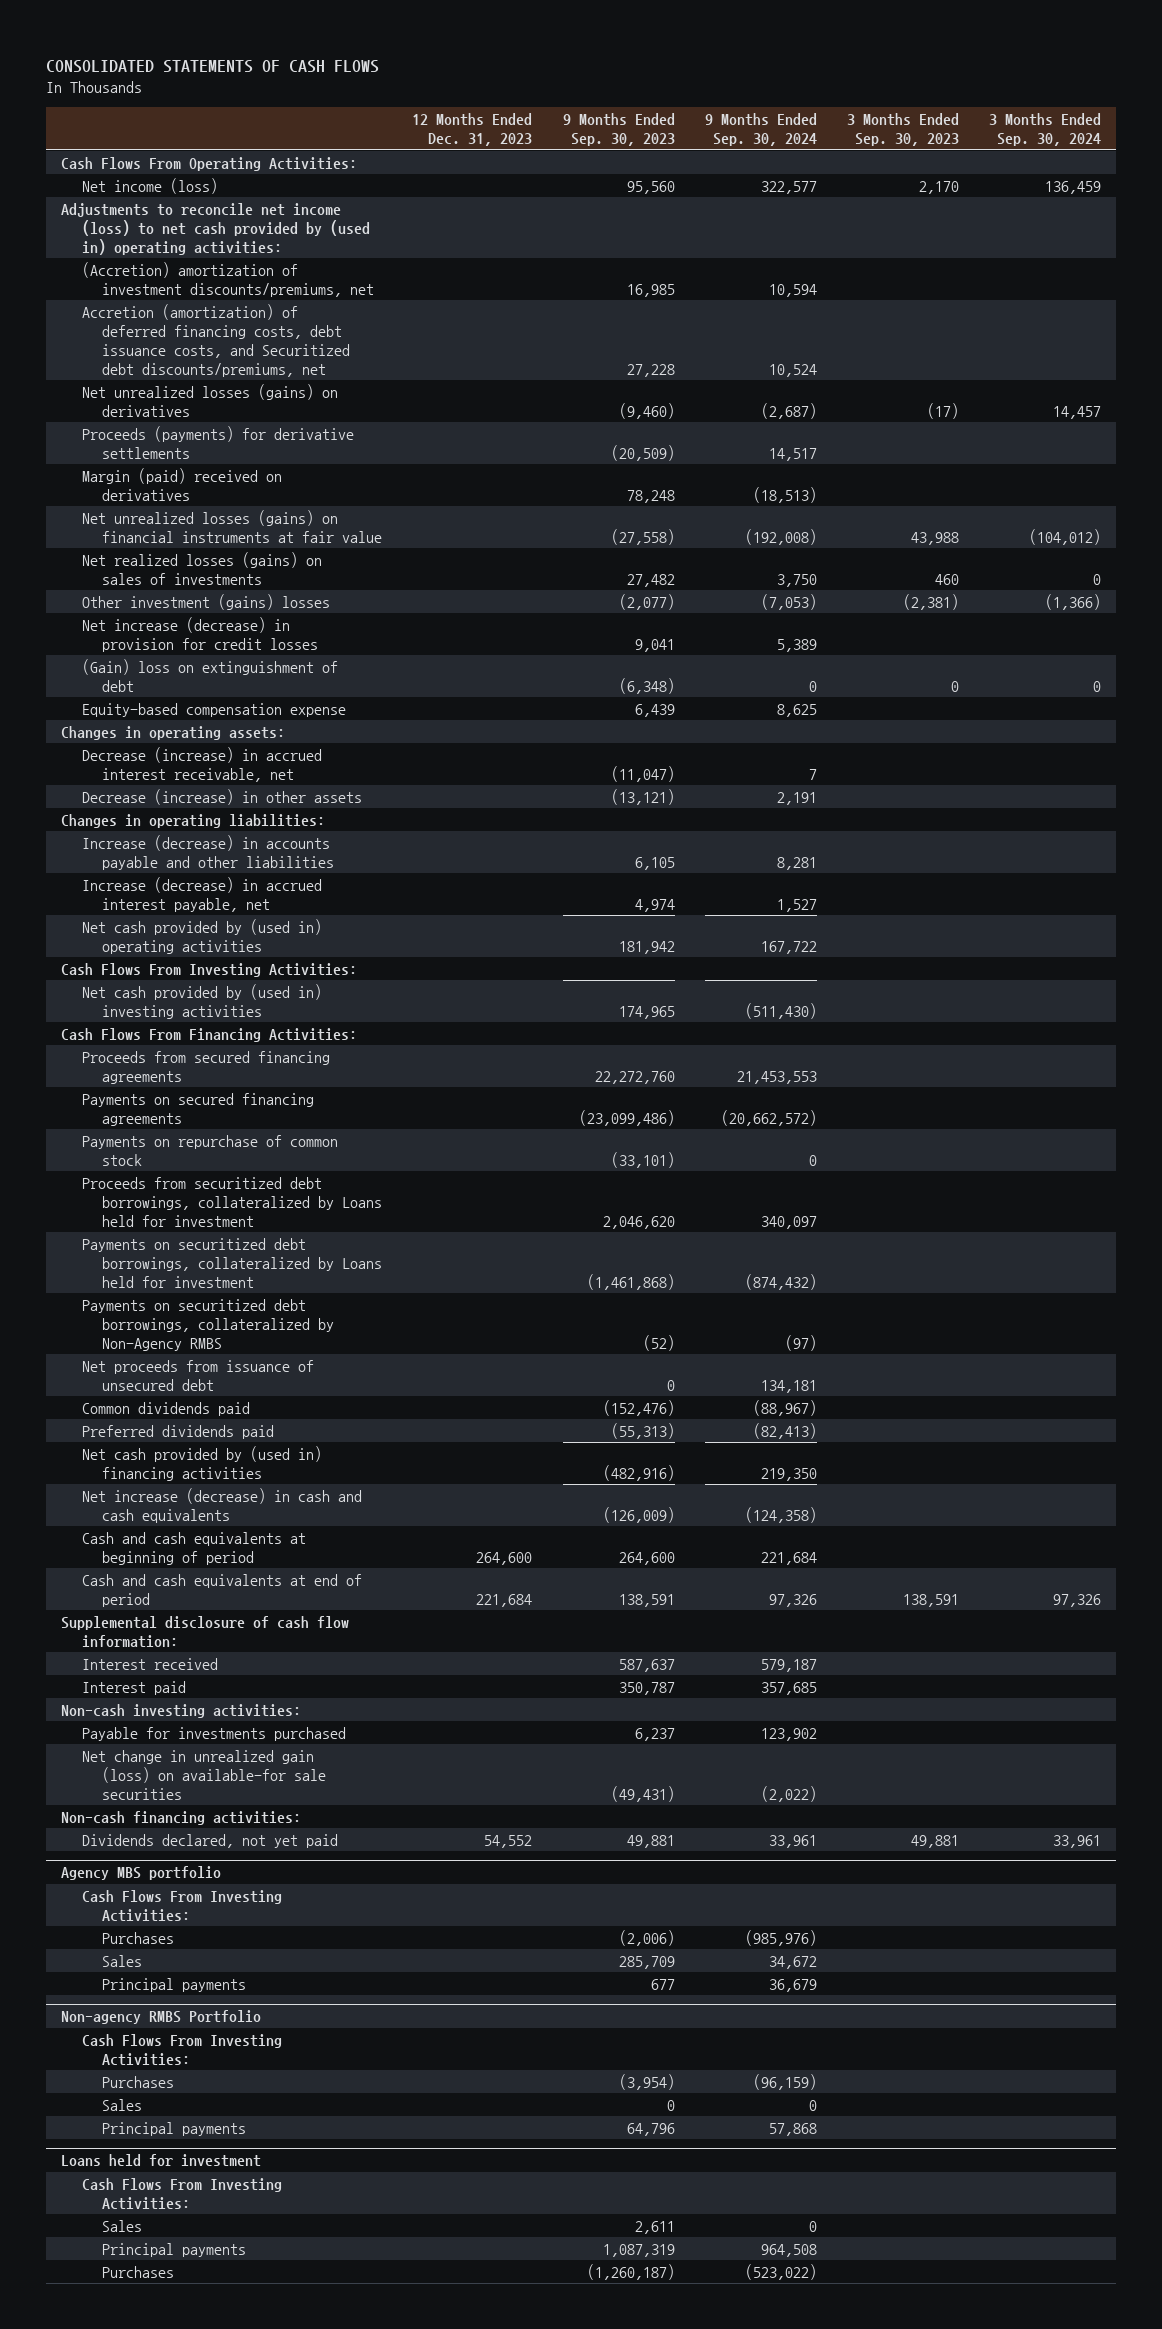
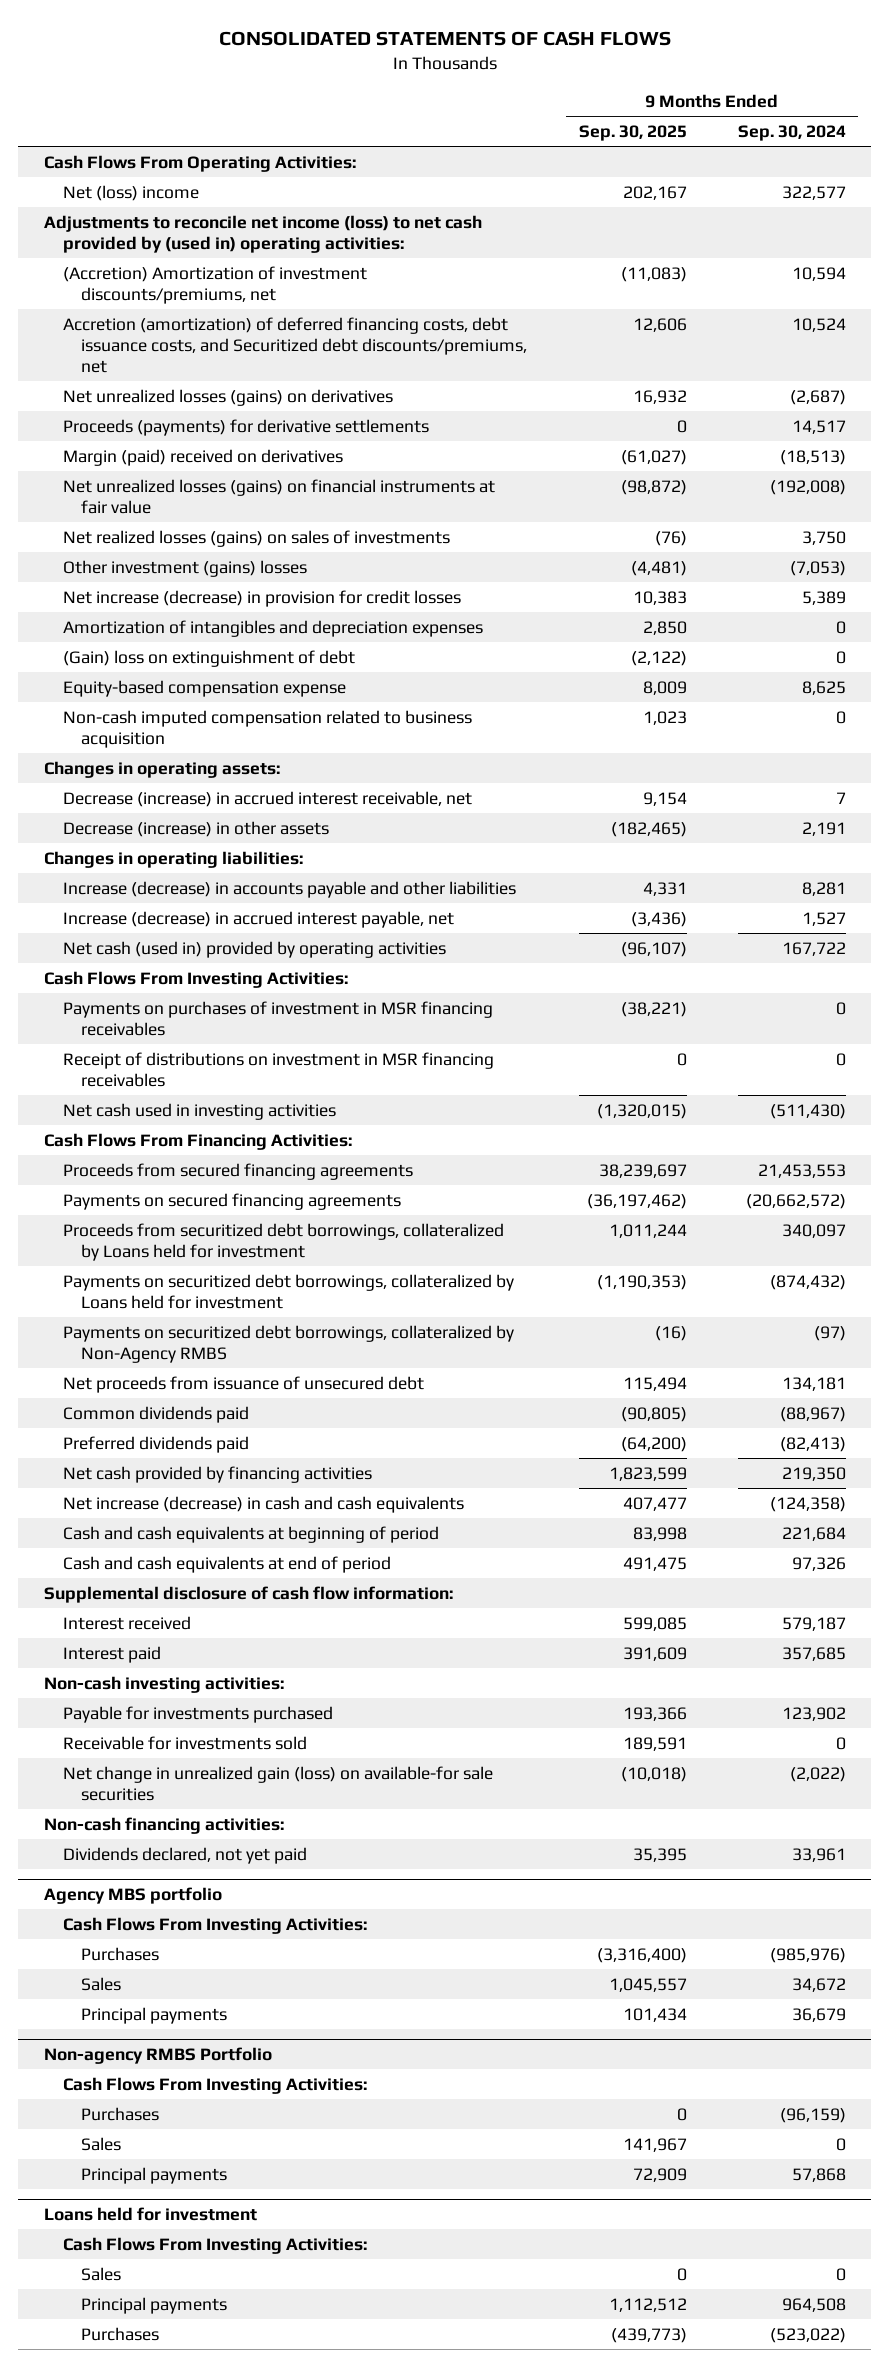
[412,113,533,147] 12 Months Ended Dec. 31, 2023 -> none
[562,113,675,147] 9 Months Ended Sep. 30, 2023 -> none
[846,113,959,147] 3 Months Ended Sep. 30, 2023 -> none
[988,113,1101,147] 3 Months Ended Sep. 30, 2024 -> none
none -> [578,124,687,141] Sep. 30, 2025
[81,177,218,194] Net income (loss) -> [62,184,199,201] Net (loss) income
[81,261,375,297] (Accretion) amortization of investment discounts/premiums, net -> [62,265,367,304] (Accretion) Amortization of investment discounts/premiums, net
none -> [62,619,483,637] Amortization of intangibles and depreciation expenses
none -> [62,709,472,748] Non-cash imputed compensation related to business acquisition
[81,918,322,954] Net cash provided by (used in) operating activities -> [62,940,446,958] Net cash (used in) provided by operating activities
none -> [62,1000,493,1036] Payments on purchases of investment in MSR financing receivables
none -> [62,1051,494,1087] Receipt of distributions on investment in MSR financing receivables
[81,983,322,1019] Net cash provided by (used in) investing activities -> [62,1102,336,1120] Net cash used in investing activities
[81,1134,338,1166] Payments on repurchase of common stock -> none
[81,1445,322,1481] Net cash provided by (used in) financing activities -> [62,1465,372,1483] Net cash provided by financing activities
none -> [62,1735,307,1750] Receivable for investments sold

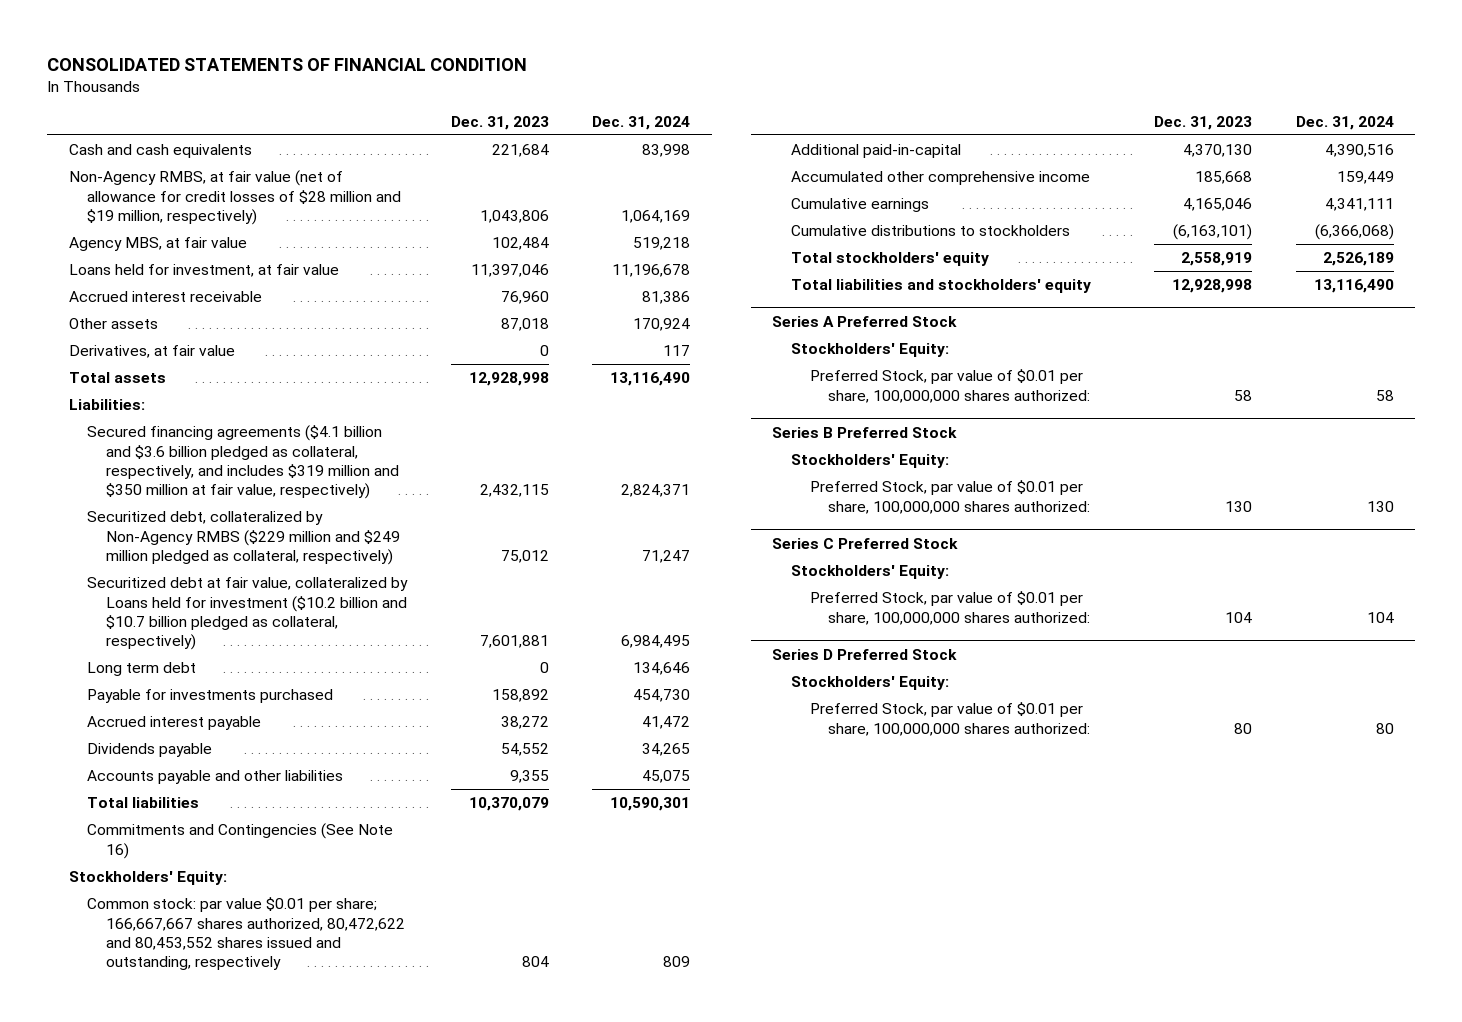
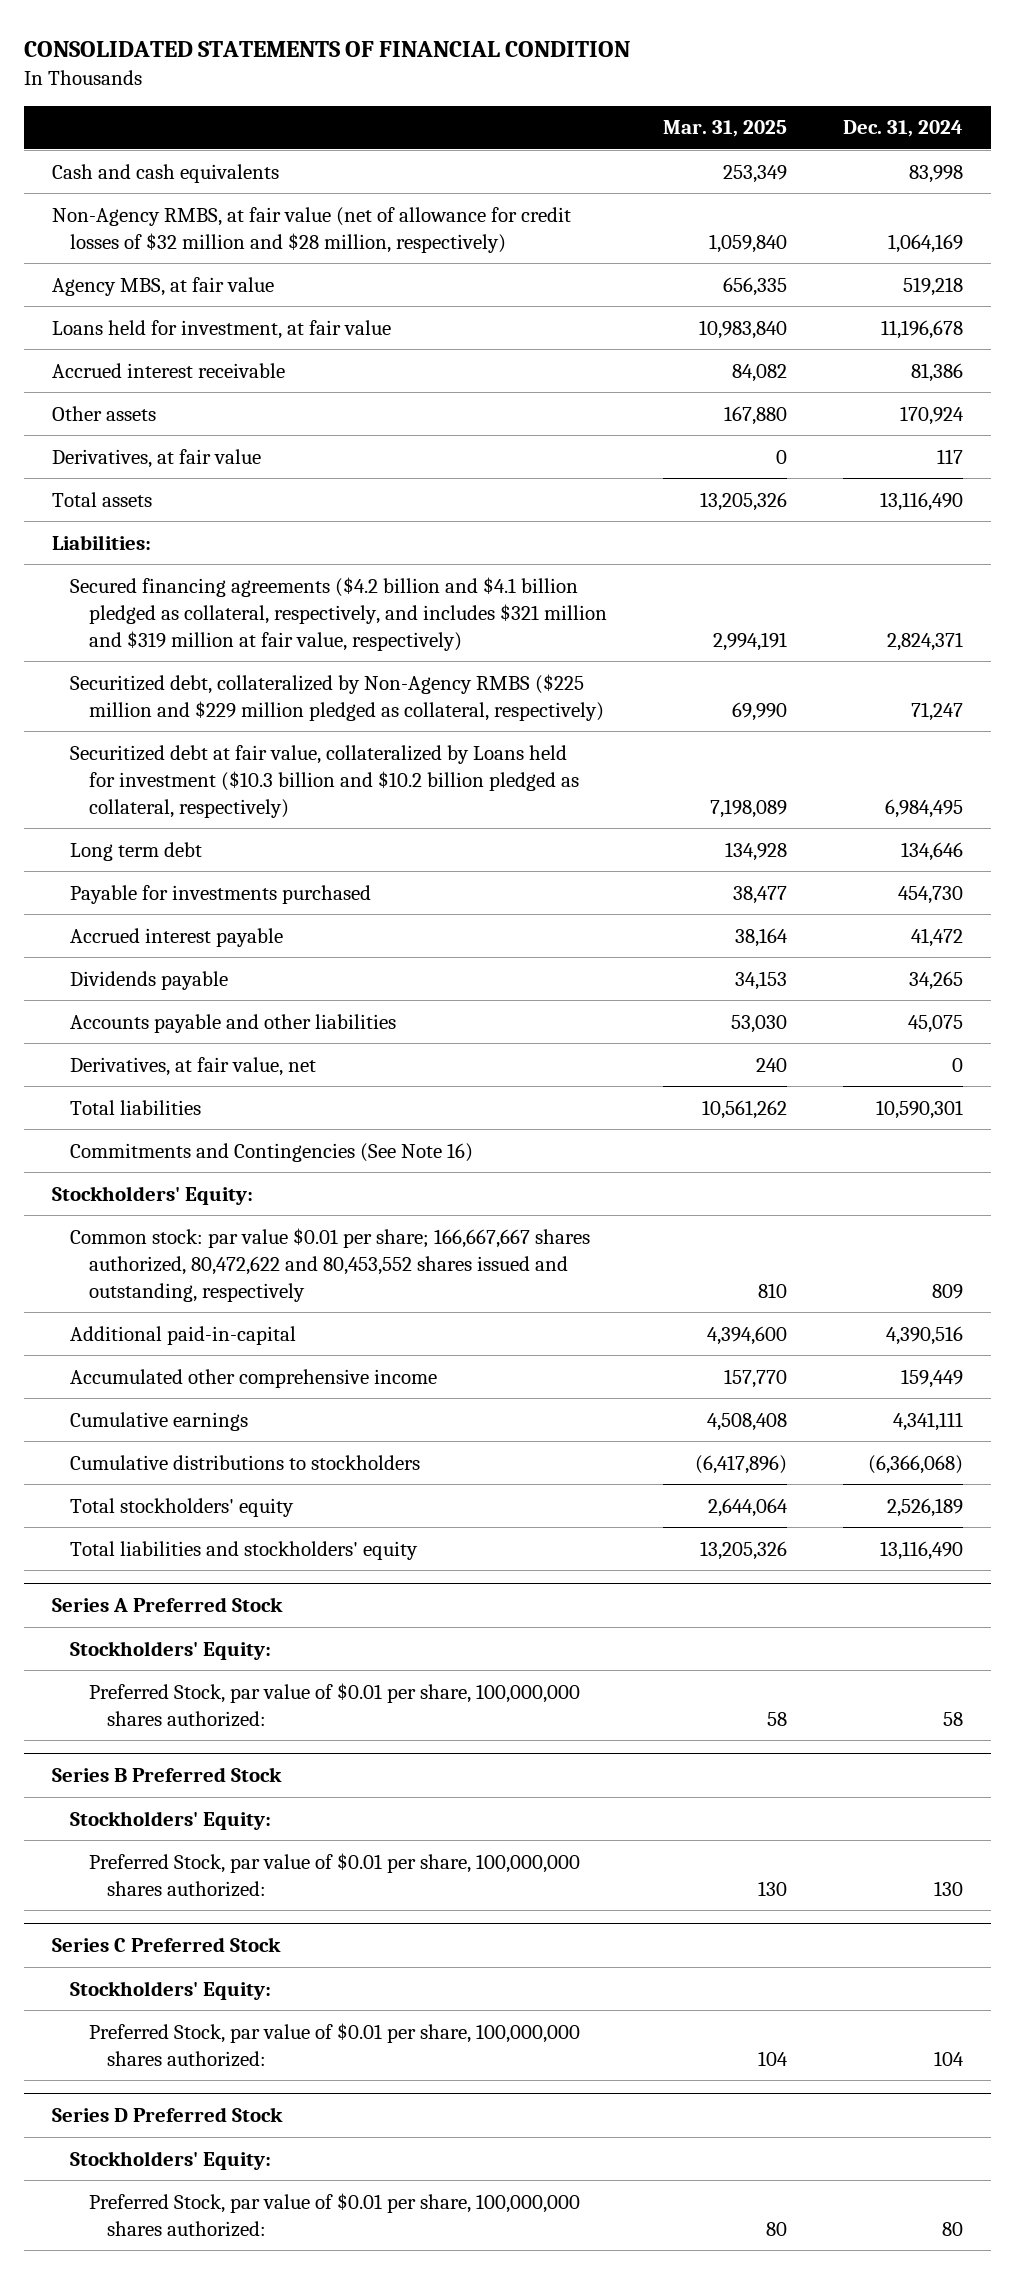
[450,115,549,130] Dec. 31, 2023 -> none
none -> [662,120,787,138] Mar. 31, 2025
[68,170,402,225] Non-Agency RMBS, at fair value (net of allowance for credit losses of $28 million and $19 million, respectively) -> [52,206,572,253] Non-Agency RMBS, at fair value (net of allowance for credit losses of $32 million and $28 million, respectively)
[87,425,400,500] Secured financing agreements ($4.1 billion and $3.6 billion pledged as collateral, respectively, and includes $319 million and $350 million at fair value, respectively) -> [70,576,607,651] Secured financing agreements ($4.2 billion and $4.1 billion pledged as collateral, respectively, and includes $321 million and $319 million at fair value, respectively)
[87,511,401,565] Securitized debt, collateralized by Non-Agency RMBS ($229 million and $249 million pledged as collateral, respectively) -> [70,673,604,721] Securitized debt, collateralized by Non-Agency RMBS ($225 million and $229 million pledged as collateral, respectively)
[87,577,409,651] Securitized debt at fair value, collateralized by Loans held for investment ($10.2 billion and $10.7 billion pledged as collateral, respectively) -> [70,744,579,818] Securitized debt at fair value, collateralized by Loans held for investment ($10.3 billion and $10.2 billion pledged as collateral, respectively)
none -> [70,1056,317,1076] Derivatives, at fair value, net

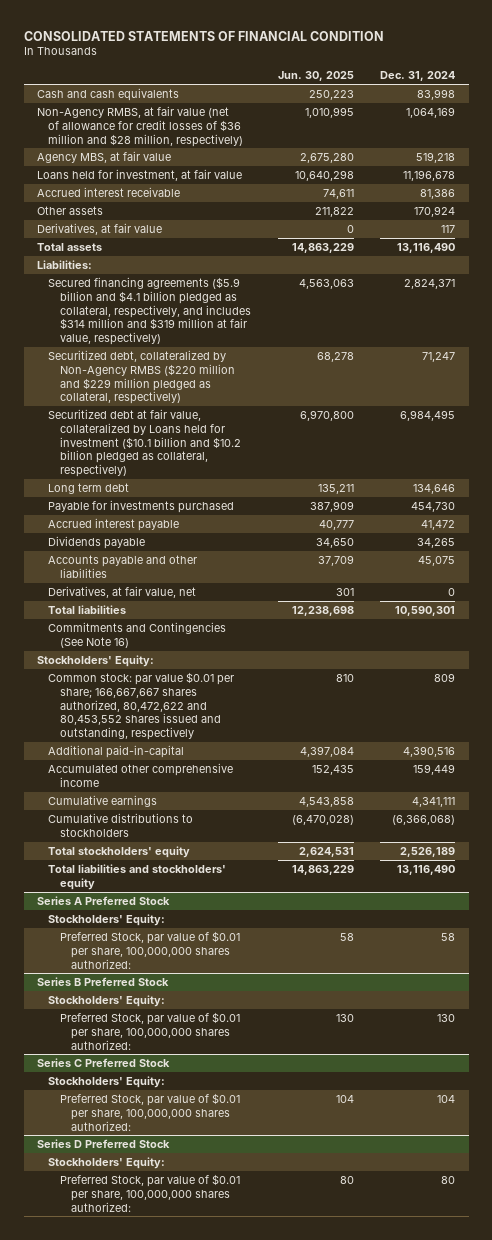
[662,120,787,138] Mar. 31, 2025 -> none
none -> [277,71,354,82] Jun. 30, 2025
[52,206,572,253] Non-Agency RMBS, at fair value (net of allowance for credit losses of $32 million and $28 million, respectively) -> [36,105,244,147] Non-Agency RMBS, at fair value (net of allowance for credit losses of $36 million and $28 million, respectively)
[70,576,607,651] Secured financing agreements ($4.2 billion and $4.1 billion pledged as collateral, respectively, and includes $321 million and $319 million at fair value, respectively) -> [48,276,251,346] Secured financing agreements ($5.9 billion and $4.1 billion pledged as collateral, respectively, and includes $314 million and $319 million at fair value, respectively)
[70,673,604,721] Securitized debt, collateralized by Non-Agency RMBS ($225 million and $229 million pledged as collateral, respectively) -> [48,349,235,405] Securitized debt, collateralized by Non-Agency RMBS ($220 million and $229 million pledged as collateral, respectively)
[70,744,579,818] Securitized debt at fair value, collateralized by Loans held for investment ($10.3 billion and $10.2 billion pledged as collateral, respectively) -> [48,408,241,478] Securitized debt at fair value, collateralized by Loans held for investment ($10.1 billion and $10.2 billion pledged as collateral, respectively)

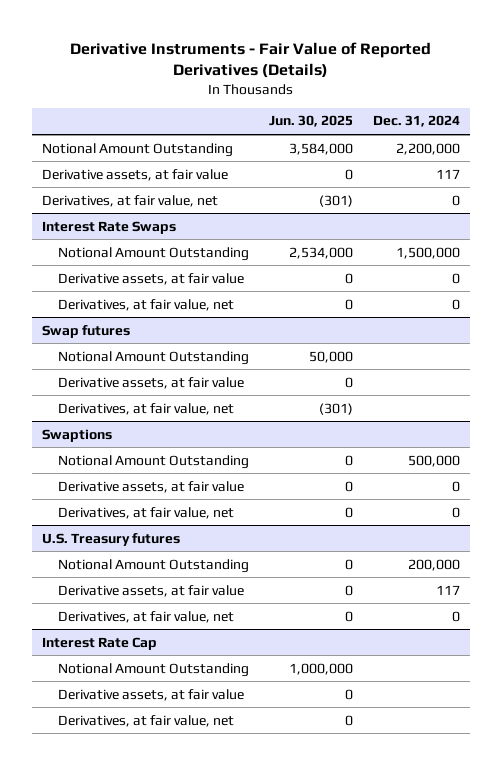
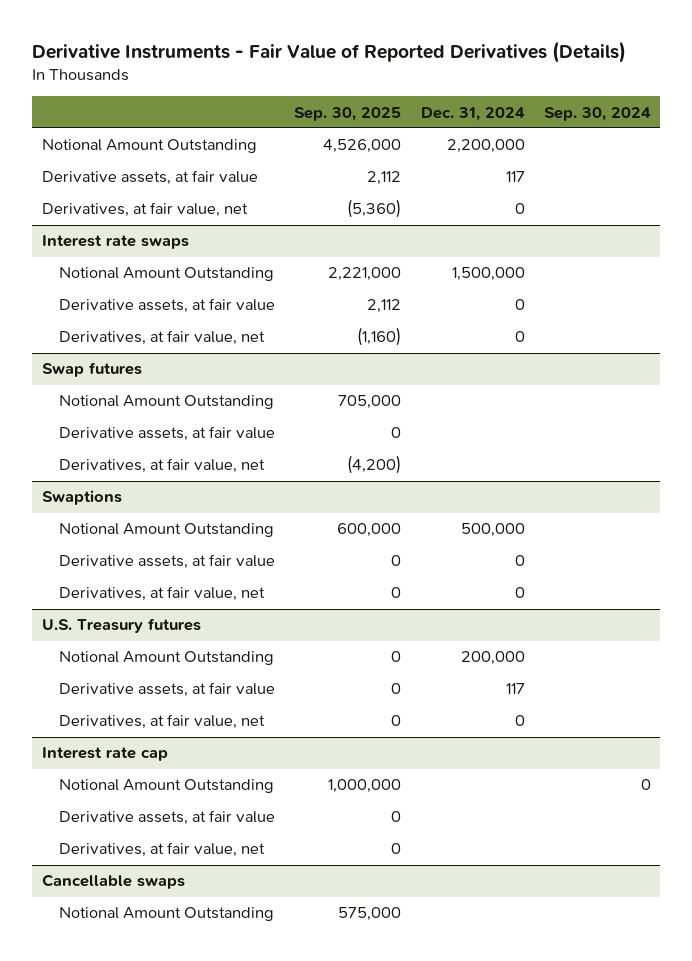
[268,115,353,128] Jun. 30, 2025 -> none
none -> [294,106,402,121] Sep. 30, 2025
none -> [543,106,651,121] Sep. 30, 2024
[42,220,177,234] Interest Rate Swaps -> [41,235,189,250] Interest rate swaps
[42,636,158,650] Interest Rate Cap -> [41,747,168,762] Interest rate cap
none -> [41,874,185,890] Cancellable swaps
none -> [59,907,275,922] Notional Amount Outstanding

